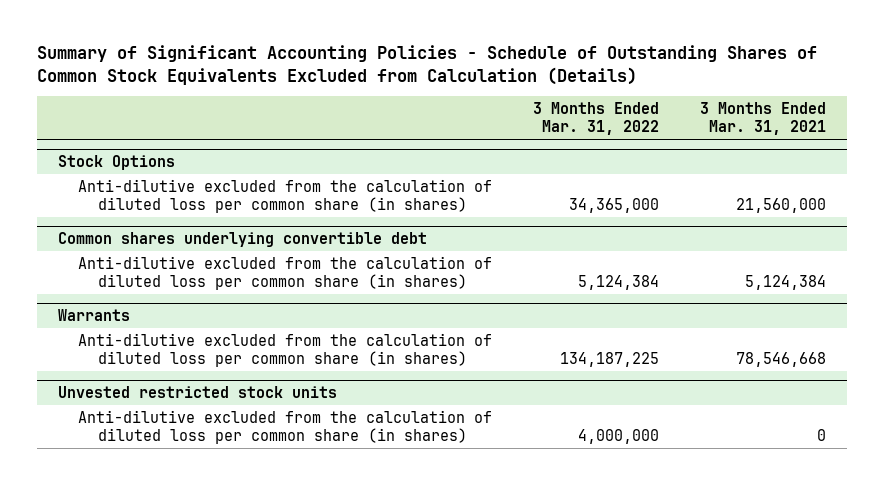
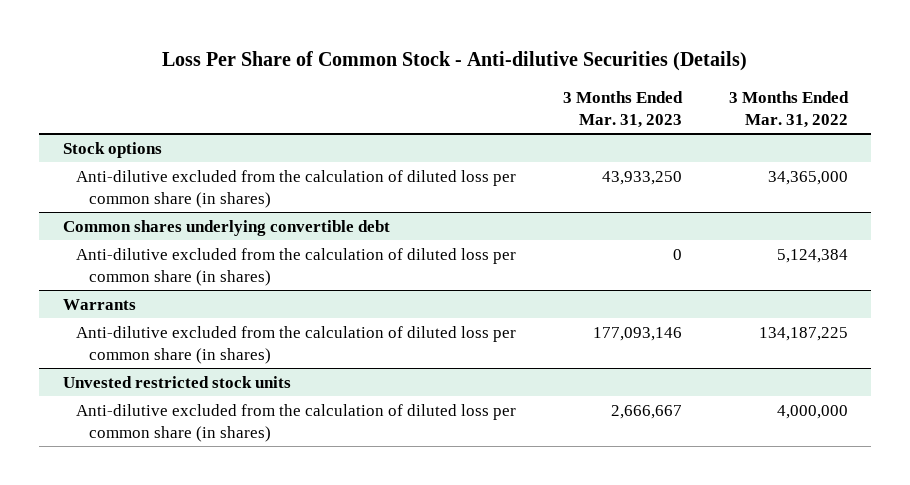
[37,45,818,85] Summary of Significant Accounting Policies - Schedule of Outstanding Shares of Common Stock Equivalents Excluded from Calculation (Details) -> [162,50,748,71] Loss Per Share of Common Stock - Anti-dilutive Securities (Details)
[700,101,827,135] 3 Months Ended Mar. 31, 2021 -> none
none -> [562,90,683,128] 3 Months Ended Mar. 31, 2023
[57,154,175,170] Stock Options -> [62,141,162,158] Stock options

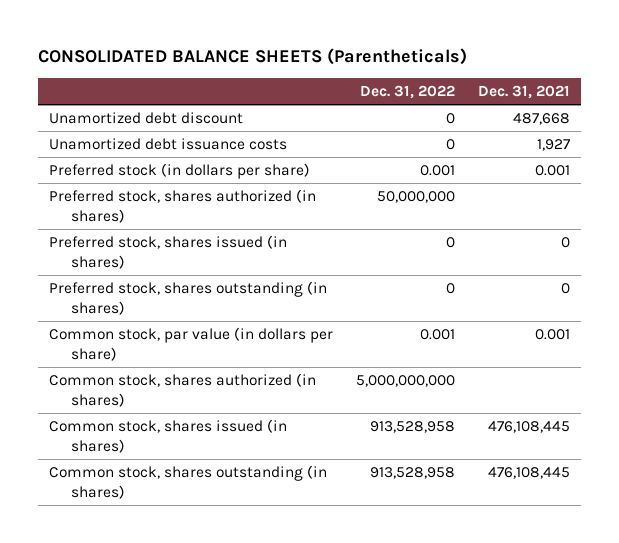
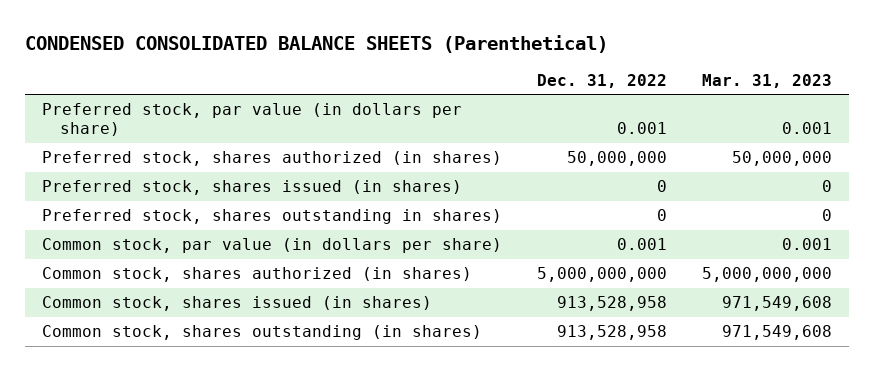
[37,48,467,66] CONSOLIDATED BALANCE SHEETS (Parentheticals) -> [24,34,608,53] CONDENSED CONSOLIDATED BALANCE SHEETS (Parenthetical)
[477,85,570,100] Dec. 31, 2021 -> none
none -> [701,74,832,89] Mar. 31, 2023
[49,112,244,125] Unamortized debt discount -> none
[49,138,288,151] Unamortized debt issuance costs -> none
[49,163,311,180] Preferred stock (in dollars per share) -> [42,103,463,137] Preferred stock, par value (in dollars per share)
[49,281,328,315] Preferred stock, shares outstanding (in shares) -> [42,209,503,225] Preferred stock, shares outstanding in shares)

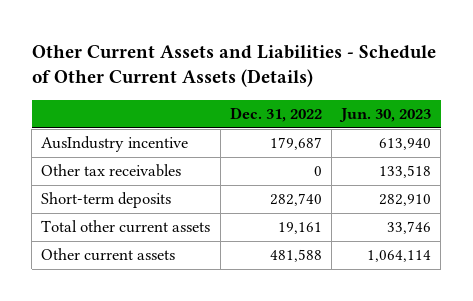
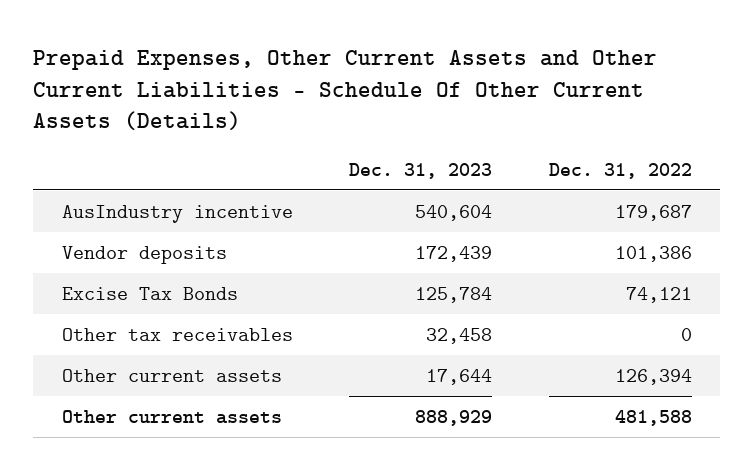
[31,44,436,88] Other Current Assets and Liabilities - Schedule of Other Current Assets (Details) -> [33,50,658,131] Prepaid Expenses, Other Current Assets and Other Current Liabilities - Schedule Of Other Current Assets (Details)
[339,108,432,123] Jun. 30, 2023 -> none
none -> [349,162,493,179] Dec. 31, 2023
none -> [61,245,227,264] Vendor deposits
none -> [61,286,238,300] Excise Tax Bonds
[41,192,172,209] Short-term deposits -> none
[41,220,211,234] Total other current assets -> [61,368,282,382] Other current assets
[277,222,322,235] 19,161 -> [614,368,692,385] 126,394

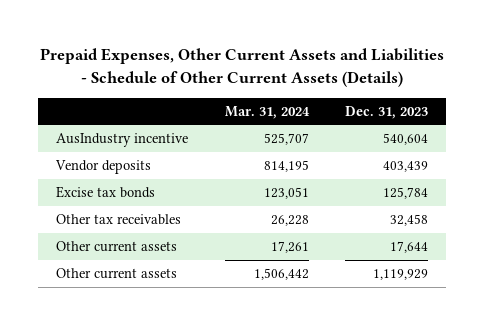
[33,50,658,131] Prepaid Expenses, Other Current Assets and Other Current Liabilities - Schedule Of Other Current Assets (Details) -> [40,48,445,88] Prepaid Expenses, Other Current Assets and Liabilities - Schedule of Other Current Assets (Details)
[548,162,692,179] Dec. 31, 2022 -> none
none -> [224,105,310,119] Mar. 31, 2024
[415,245,493,262] 172,439 -> [383,160,429,172] 403,439
[61,286,238,300] Excise Tax Bonds -> [56,185,156,198] Excise tax bonds
[415,409,493,426] 888,929 -> [373,268,429,280] 1,119,929

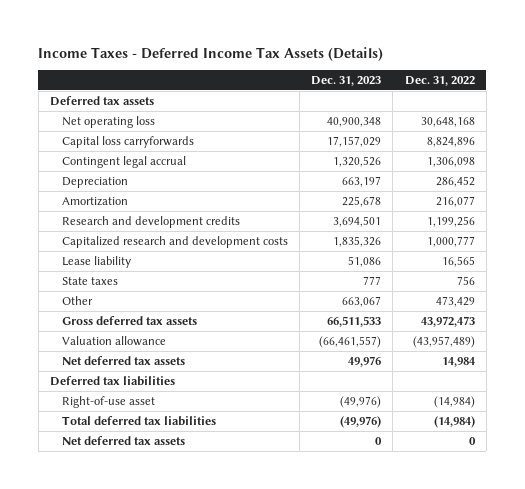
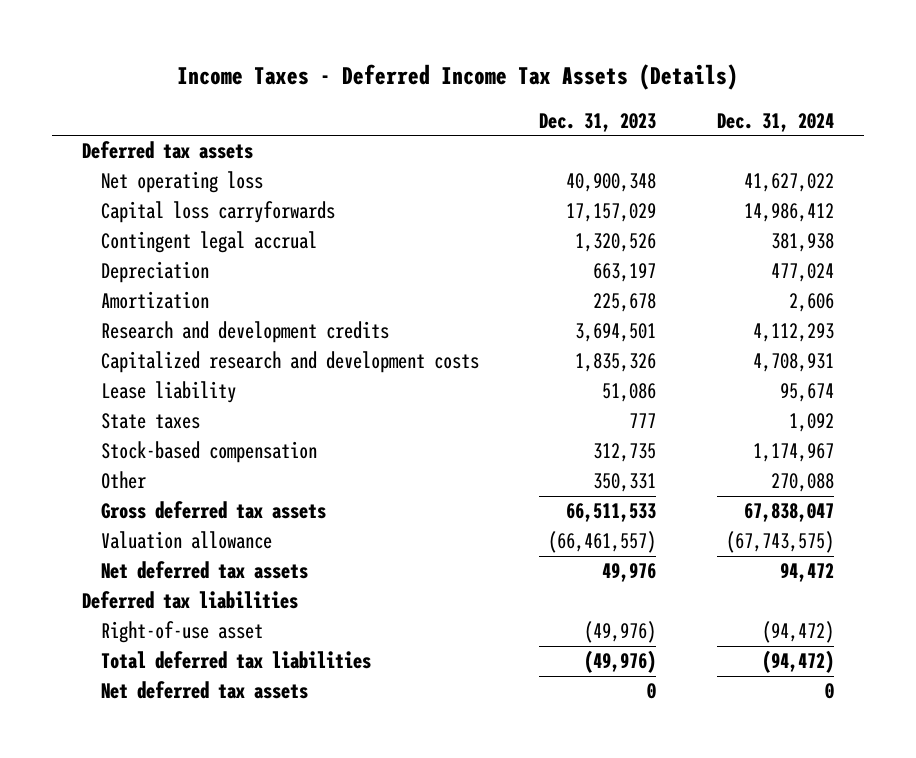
[404,76,475,87] Dec. 31, 2022 -> none
none -> [716,112,834,132] Dec. 31, 2024
none -> [100,441,317,464] Stock-based compensation
[342,295,382,307] 663,067 -> [593,473,657,493] 350,331

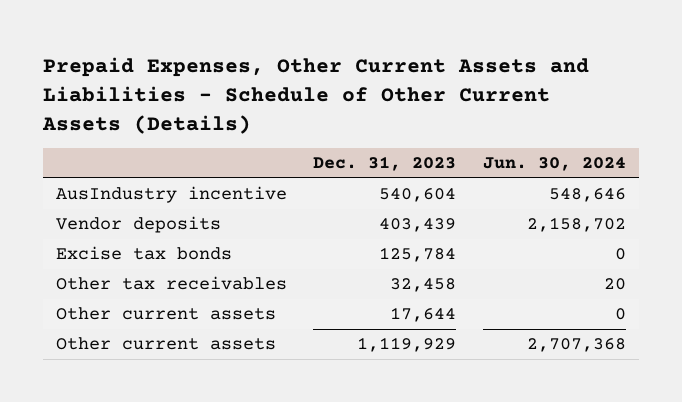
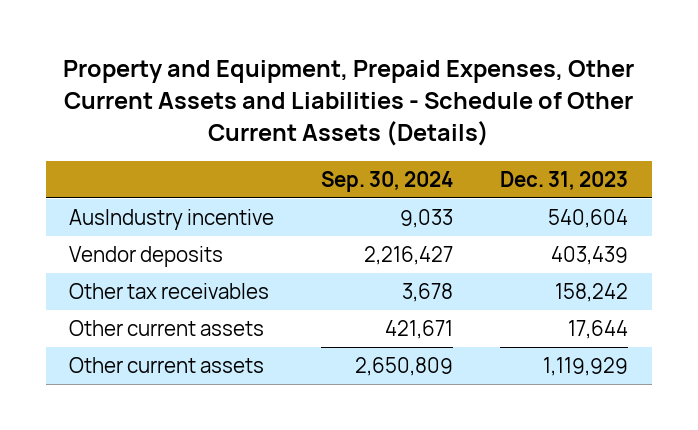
[42,56,590,134] Prepaid Expenses, Other Current Assets and Liabilities - Schedule of Other Current Assets (Details) -> [62,60,634,146] Property and Equipment, Prepaid Expenses, Other Current Assets and Liabilities - Schedule of Other Current Assets (Details)
[482,157,626,172] Jun. 30, 2024 -> none
none -> [321,170,454,192] Sep. 30, 2024
[56,246,233,261] Excise tax bonds -> none
[390,278,457,293] 32,458 -> [555,282,629,302] 158,242

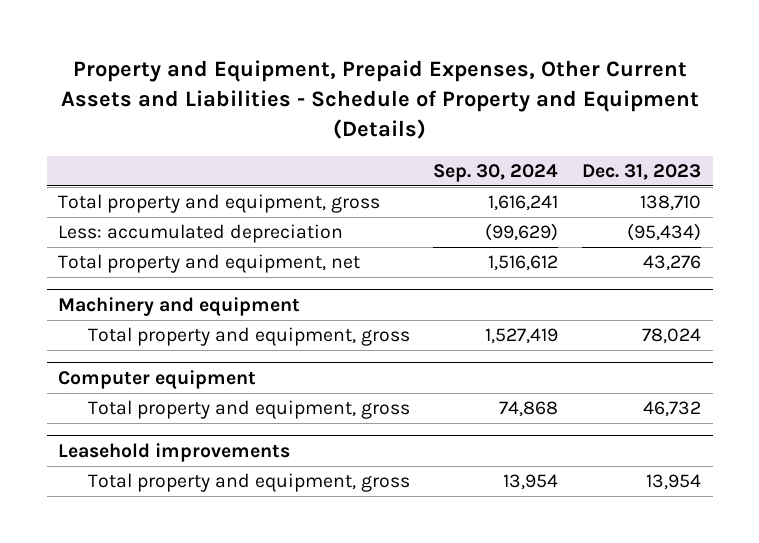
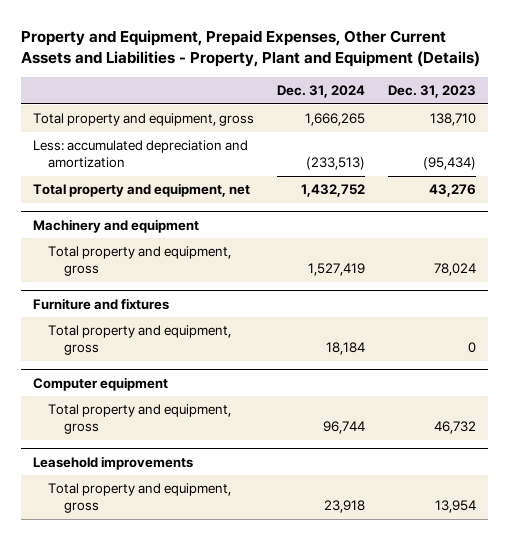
[60,60,699,140] Property and Equipment, Prepaid Expenses, Other Current Assets and Liabilities - Schedule of Property and Equipment (Details) -> [21,30,481,68] Property and Equipment, Prepaid Expenses, Other Current Assets and Liabilities - Property, Plant and Equipment (Details)
[433,163,559,182] Sep. 30, 2024 -> none
none -> [277,85,366,99] Dec. 31, 2024
[58,224,344,244] Less: accumulated depreciation -> [32,140,248,169] Less: accumulated depreciation and amortization
none -> [32,297,169,310] Furniture and fixtures
none -> [48,325,232,356] Total property and equipment, gross

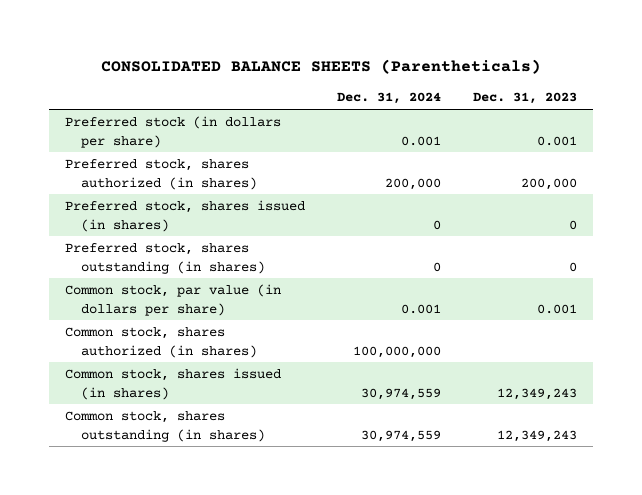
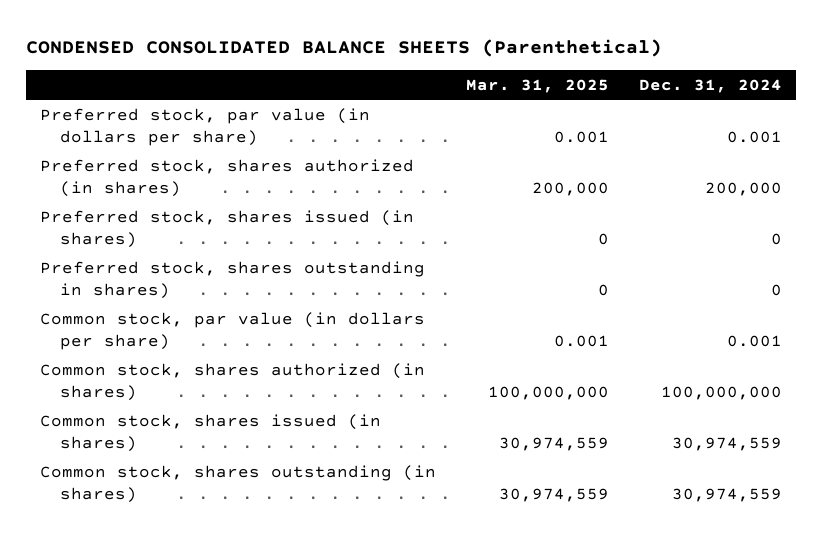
[100,59,541,75] CONSOLIDATED BALANCE SHEETS (Parentheticals) -> [25,38,662,57] CONDENSED CONSOLIDATED BALANCE SHEETS (Parenthetical)
[472,92,577,105] Dec. 31, 2023 -> none
none -> [465,78,609,93] Mar. 31, 2025
[65,116,282,148] Preferred stock (in dollars per share) -> [40,107,371,146] Preferred stock, par value (in dollars per share)
[65,243,266,274] Preferred stock, shares outstanding (in shares) -> [40,260,426,299] Preferred stock, shares outstanding in shares)

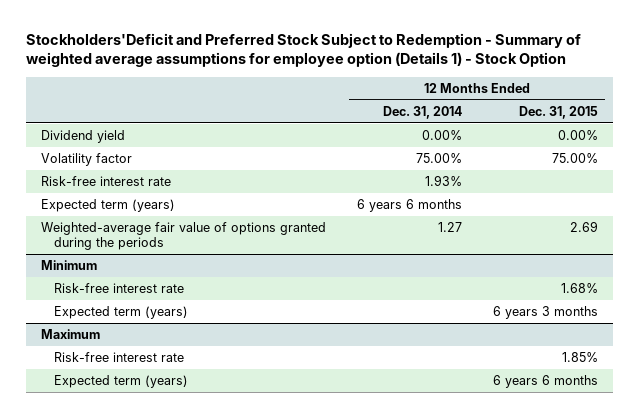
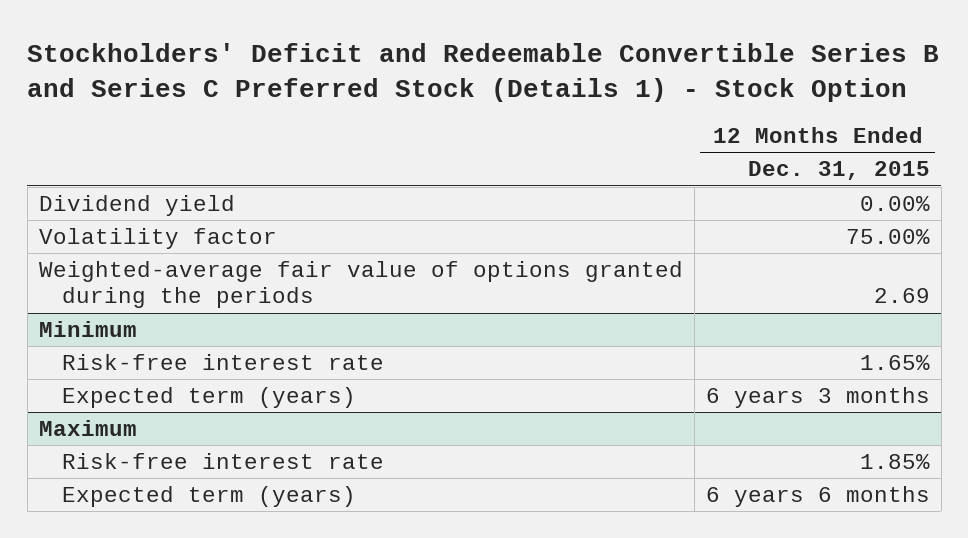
[25,33,581,68] Stockholders'Deficit and Preferred Stock Subject to Redemption - Summary of weighted average assumptions for employee option (Details 1) - Stock Option -> [27,43,940,102] Stockholders' Deficit and Redeemable Convertible Series B and Series C Preferred Stock (Details 1) - Stock Option
[382,105,462,119] Dec. 31, 2014 -> none
[41,176,172,187] Risk-free interest rate -> none
[41,199,176,213] Expected term (years) -> none
[560,283,598,294] 1.68% -> [859,354,930,370] 1.65%

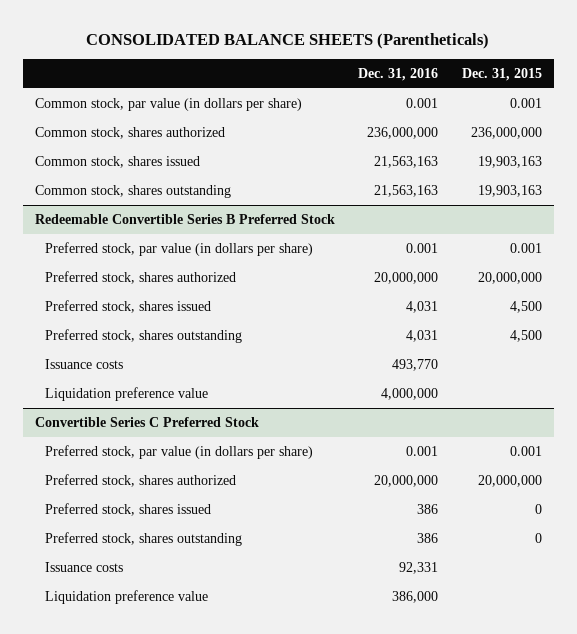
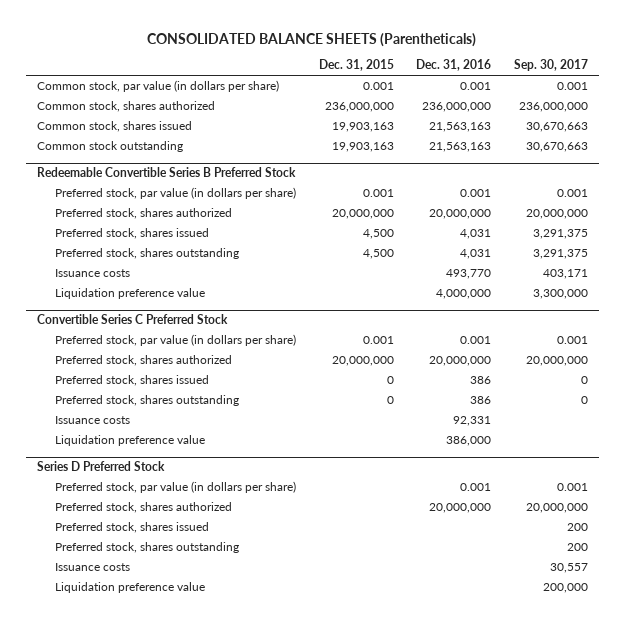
none -> [513,59,588,72] Sep. 30, 2017
[34,184,231,198] Common stock, shares outstanding -> [37,141,184,153] Common stock outstanding
none -> [37,461,166,472] Series D Preferred Stock
none -> [55,481,297,494] Preferred stock, par value (in dollars per share)
none -> [55,502,233,514] Preferred stock, shares authorized
none -> [55,522,210,534] Preferred stock, shares issued
none -> [55,542,240,554] Preferred stock, shares outstanding
none -> [55,563,131,572] Issuance costs
none -> [55,582,206,594] Liquidation preference value

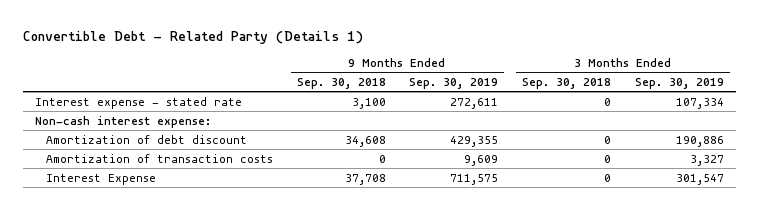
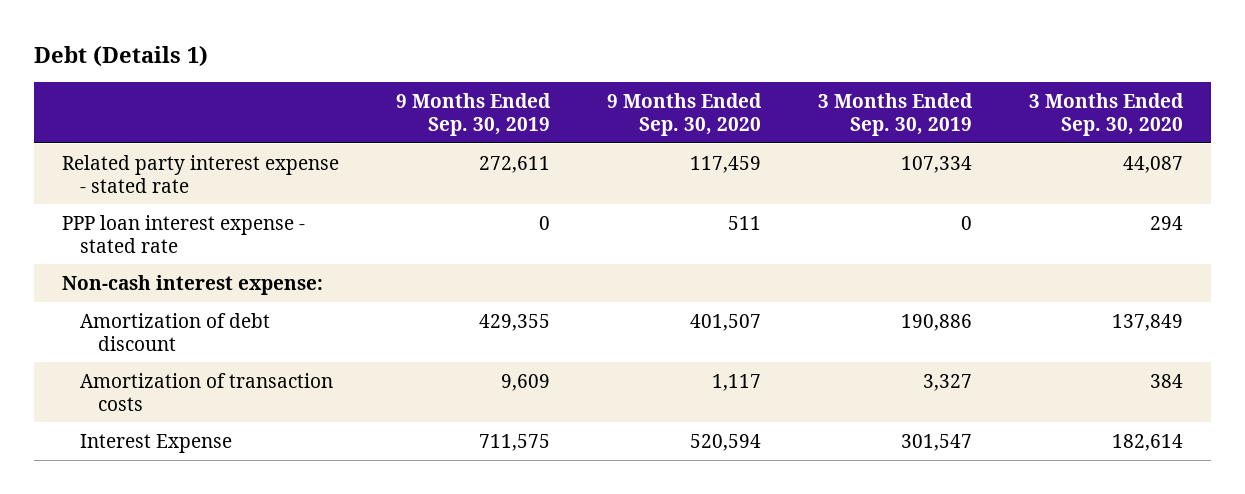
[22,31,363,45] Convertible Debt - Related Party (Details 1) -> [33,46,208,68] Debt (Details 1)
[296,77,386,89] Sep. 30, 2018 -> none
[522,77,612,89] Sep. 30, 2018 -> none
none -> [606,92,762,136] 9 Months Ended Sep. 30, 2020
none -> [1028,92,1184,136] 3 Months Ended Sep. 30, 2020
[34,96,242,109] Interest expense - stated rate -> [62,154,340,193] Related party interest expense - stated rate
none -> [62,214,306,253] PPP loan interest expense - stated rate

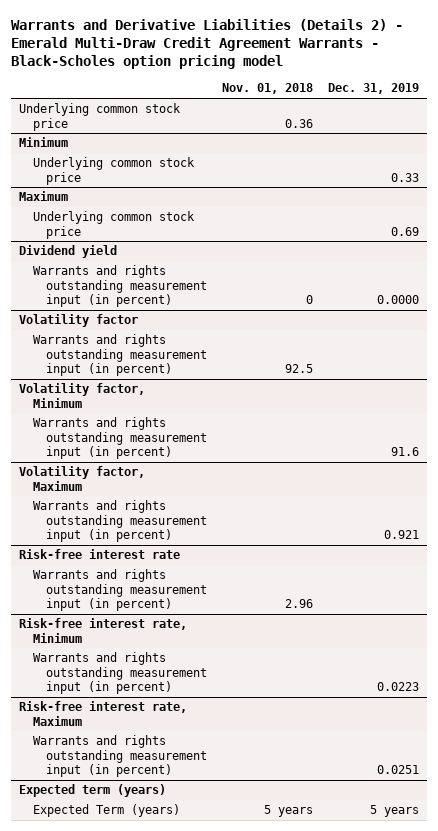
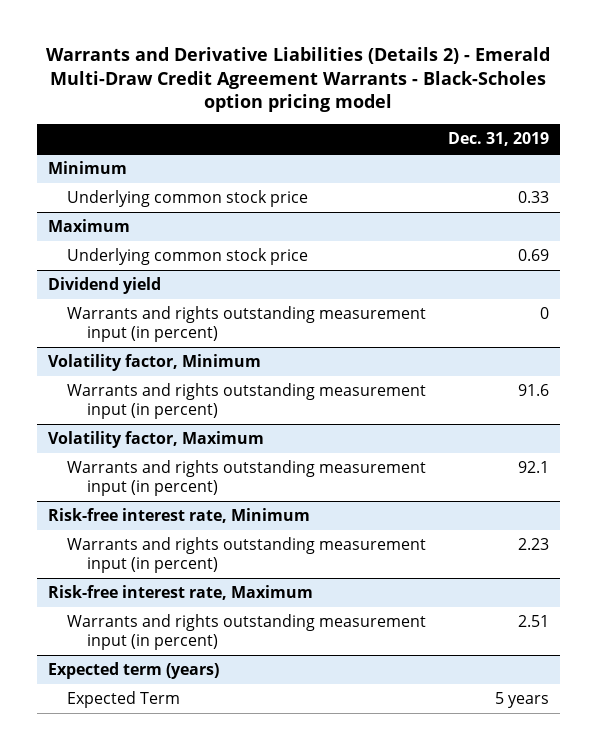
[222,83,314,95] Nov. 01, 2018 -> none
[19,103,182,131] Underlying common stock price -> none
[19,314,139,328] Volatility factor -> none
[32,334,208,376] Warrants and rights outstanding measurement input (in percent) -> none
[377,294,420,304] 0.0000 -> [539,307,549,320] 0
[19,549,181,560] Risk-free interest rate -> none
[32,569,208,611] Warrants and rights outstanding measurement input (in percent) -> none
[384,529,420,539] 0.921 -> [517,461,549,474] 92.1
[377,681,420,691] 0.0223 -> [517,538,549,551] 2.23
[377,764,420,774] 0.0251 -> [517,615,549,628] 2.51
[32,804,180,818] Expected Term (years) -> [67,691,181,709] Expected Term

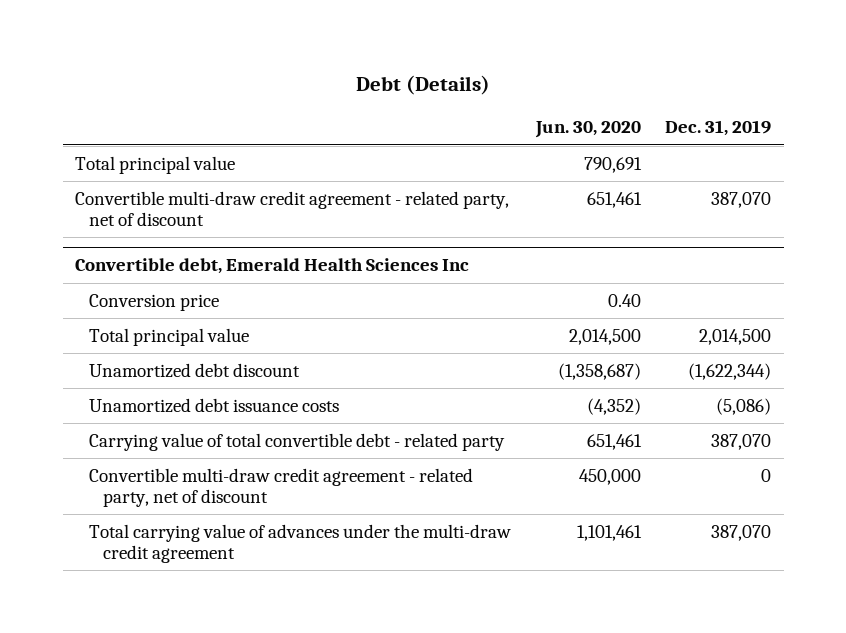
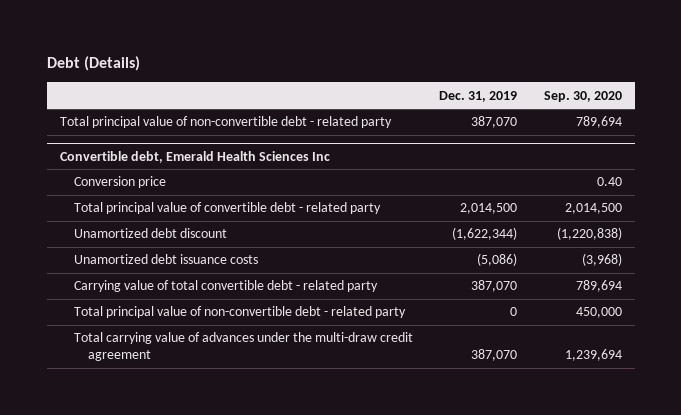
[534,121,641,139] Jun. 30, 2020 -> none
none -> [543,90,622,102] Sep. 30, 2020
[75,155,236,174] Total principal value -> none
[75,190,510,227] Convertible multi-draw credit agreement - related party, net of discount -> [59,116,392,129] Total principal value of non-convertible debt - related party
[89,327,250,346] Total principal value -> [73,202,381,215] Total principal value of convertible debt - related party
[89,467,474,508] Convertible multi-draw credit agreement - related party, net of discount -> [73,306,406,319] Total principal value of non-convertible debt - related party

